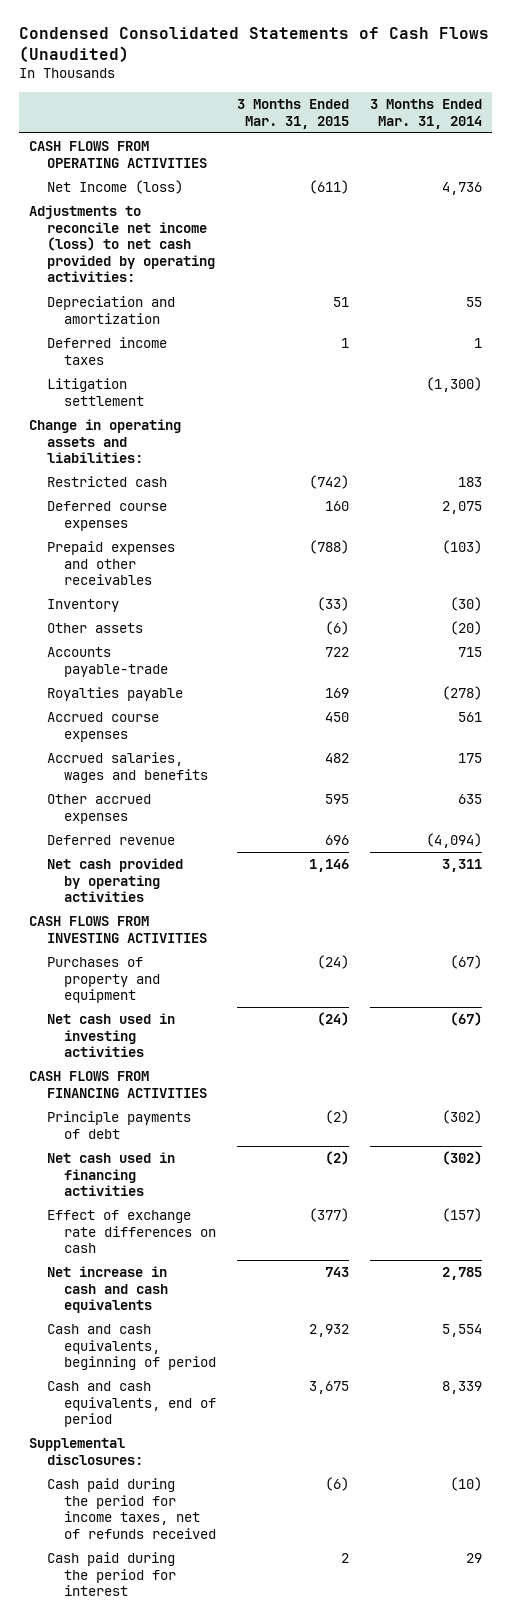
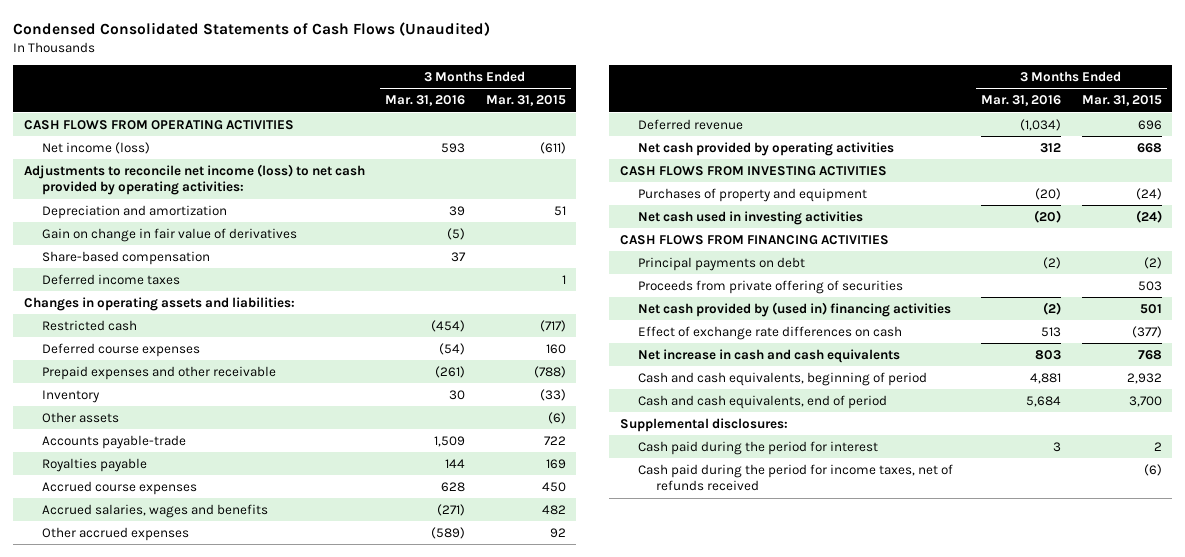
[370,98,483,129] 3 Months Ended Mar. 31, 2014 -> none
none -> [385,95,466,107] Mar. 31, 2016
[46,180,183,195] Net Income (loss) -> [41,141,150,154] Net income (loss)
none -> [41,227,297,242] Gain on change in fair value of derivatives
none -> [41,250,210,265] Share-based compensation
[46,378,145,406] Litigation settlement -> none
[29,419,182,464] Change in operating assets and liabilities: -> [23,296,295,311] Changes in operating assets and liabilities:
[309,475,350,490] (742) -> [539,319,566,332] (717)
[46,541,175,586] Prepaid expenses and other receivables -> [41,365,276,380] Prepaid expenses and other receivable
[325,794,350,805] 595 -> [549,527,566,538] 92
[309,859,350,873] 1,146 -> [1136,142,1162,153] 668
[46,1111,191,1139] Principle payments of debt -> [637,256,805,271] Principal payments on debt
none -> [637,279,903,294] Proceeds from private offering of securities
[46,1152,175,1197] Net cash used in financing activities -> [637,301,951,317] Net cash provided by (used in) financing activities
[325,1151,350,1166] (2) -> [1139,303,1162,314] 501
[325,1267,350,1278] 743 -> [1137,349,1162,360] 768
[309,1381,350,1395] 3,675 -> [1128,395,1162,407] 3,700
[46,1478,217,1539] Cash paid during the period for income taxes, net of refunds received -> [637,463,953,492] Cash paid during the period for income taxes, net of refunds received

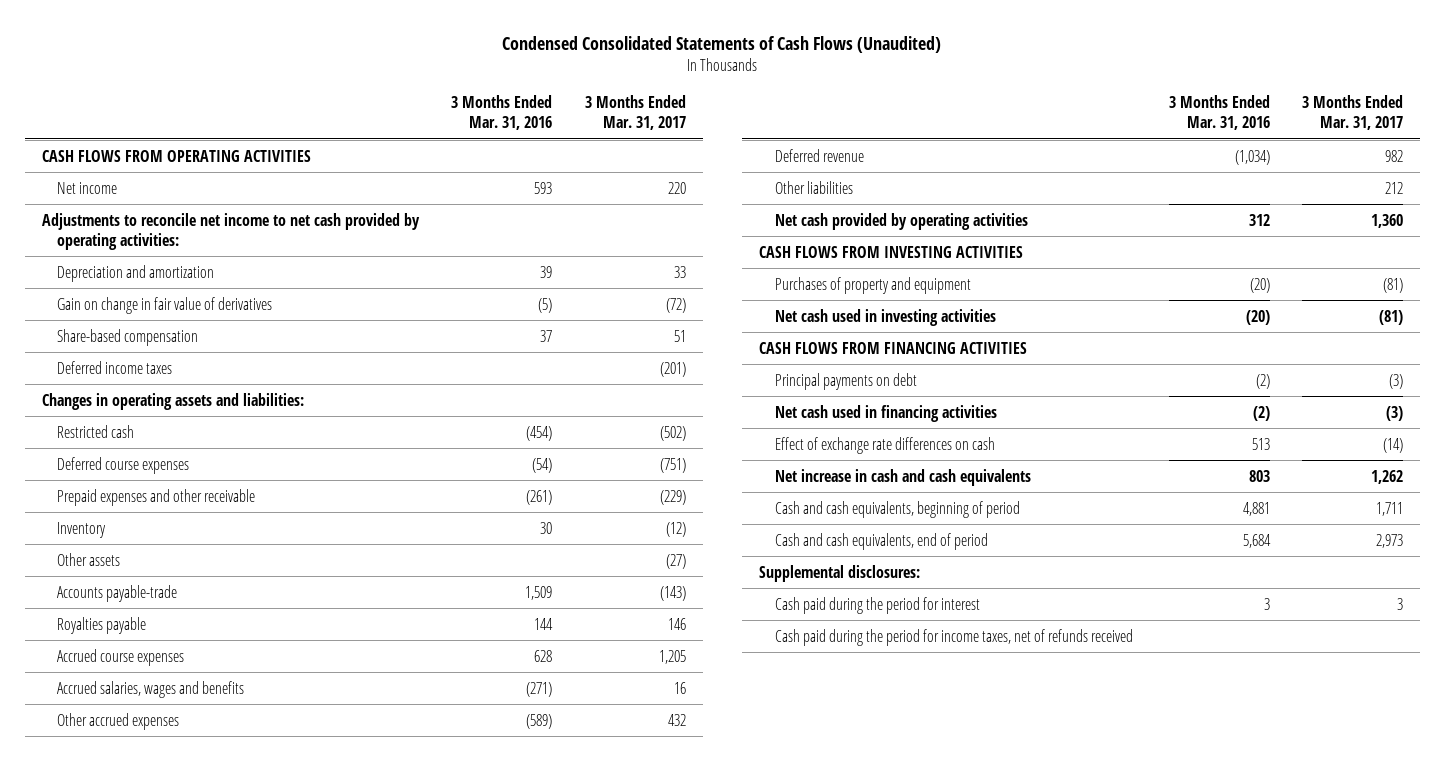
[485,95,566,107] Mar. 31, 2015 -> none
none -> [585,95,687,131] 3 Months Ended Mar. 31, 2017
[41,141,150,154] Net income (loss) -> [57,181,118,194] Net income
[23,163,365,196] Adjustments to reconcile net income (loss) to net cash provided by operating activities: -> [41,212,420,250] Adjustments to reconcile net income to net cash provided by operating activities:
none -> [774,180,853,194] Other liabilities
[637,279,903,294] Proceeds from private offering of securities -> none
[637,301,951,317] Net cash provided by (used in) financing activities -> [774,404,997,422] Net cash used in financing activities

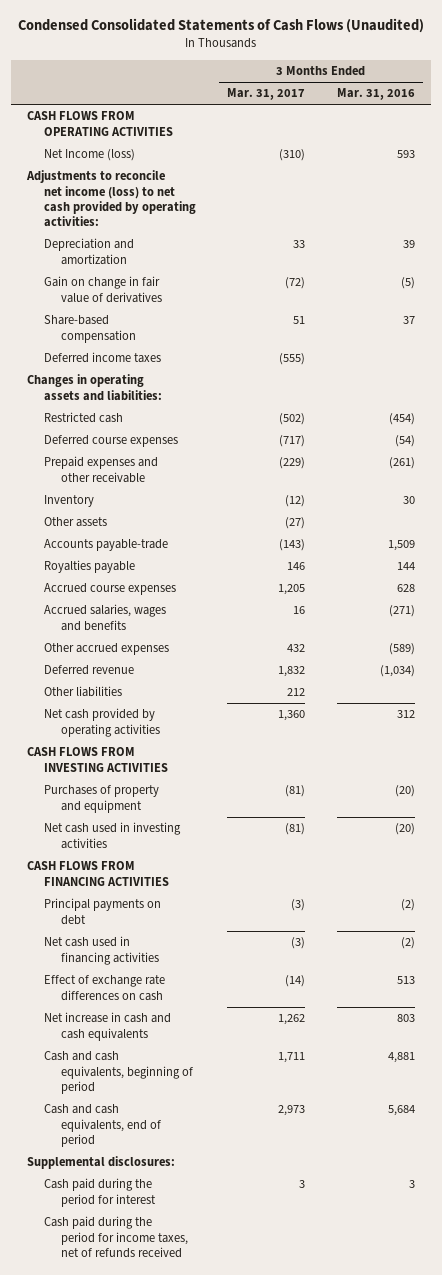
[57,181,118,194] Net income -> [43,149,135,162] Net Income (loss)
[668,181,687,194] 220 -> [279,149,306,162] (310)
[41,212,420,250] Adjustments to reconcile net income to net cash provided by operating activities: -> [25,170,196,227] Adjustments to reconcile net income (loss) to net cash provided by operating activities:
[660,361,687,377] (201) -> [279,353,306,366] (555)
[660,457,687,473] (751) -> [279,435,306,448] (717)
[1385,149,1404,162] 982 -> [278,666,306,678] 1,832

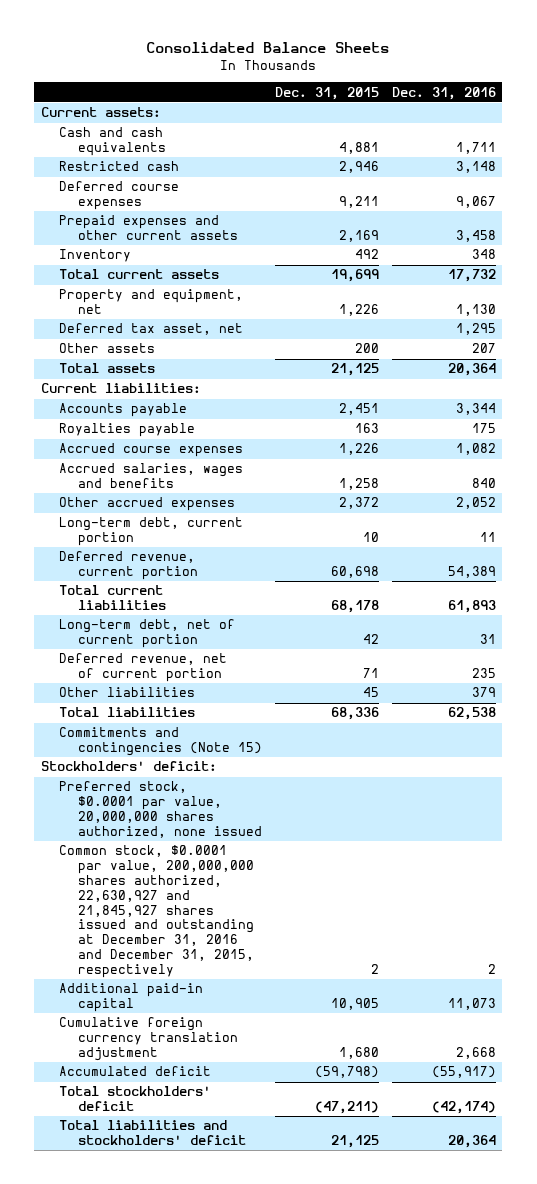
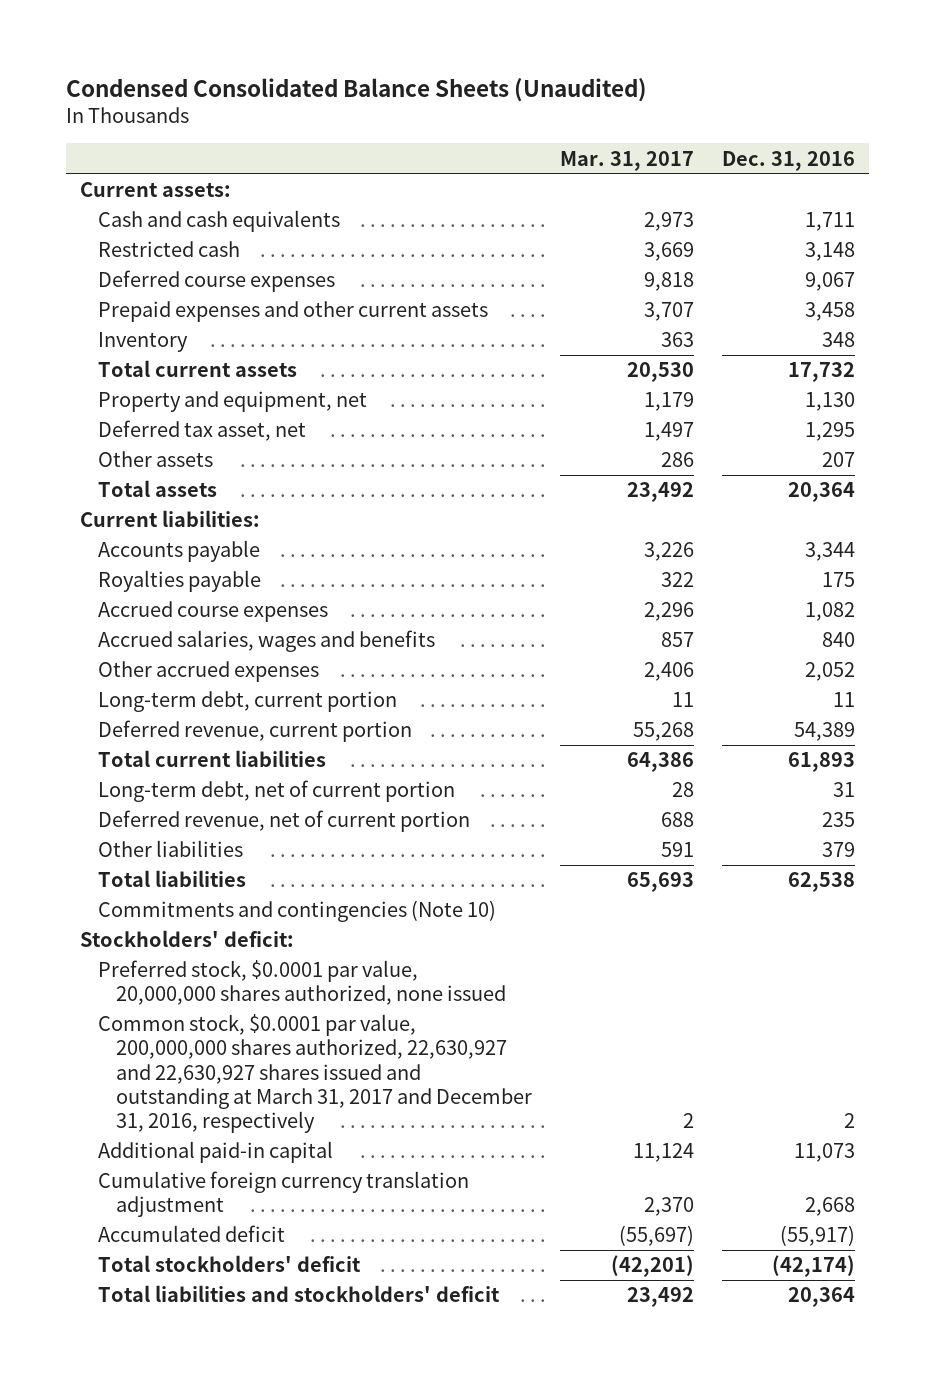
[146,42,390,54] Consolidated Balance Sheets -> [66,77,648,102] Condensed Consolidated Balance Sheets (Unaudited)
[275,86,380,100] Dec. 31, 2015 -> none
none -> [560,150,695,171] Mar. 31, 2017
[59,727,263,757] Commitments and contingencies (Note 15) -> [98,900,497,923] Commitments and contingencies (Note 10)
[59,845,255,978] Common stock, $0.0001 par value, 200,000,000 shares authorized, 22,630,927 and 21,845,927 shares issued and outstanding at December 31, 2016 and December 31, 2015, respectively -> [98,1014,533,1133] Common stock, $0.0001 par value, 200,000,000 shares authorized, 22,630,927 and 22,630,927 shares issued and outstanding at March 31, 2017 and December 31, 2016, respectively

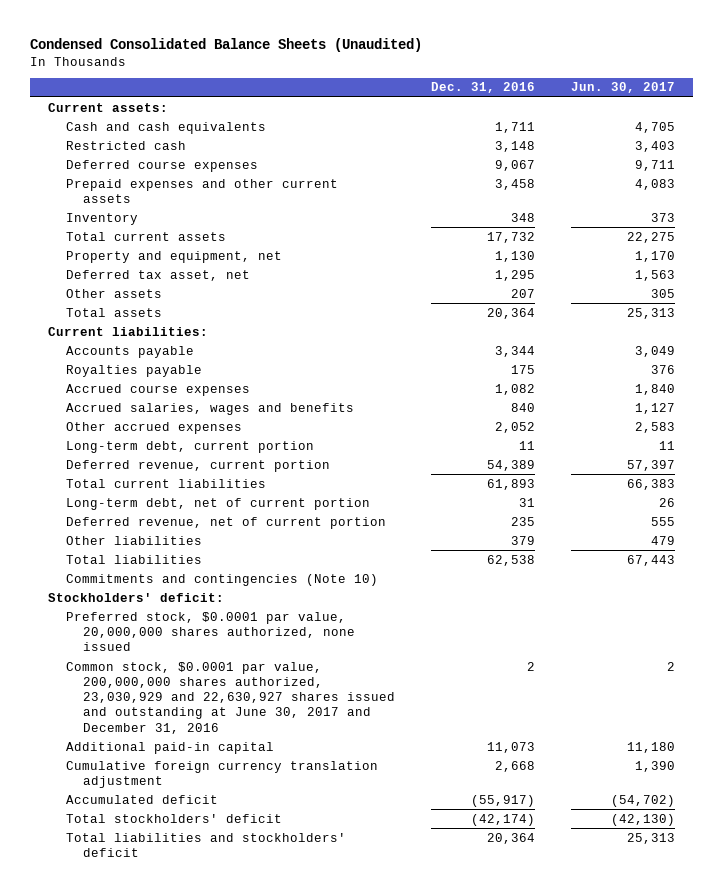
[560,150,695,171] Mar. 31, 2017 -> none
none -> [570,82,675,94] Jun. 30, 2017
[98,1014,533,1133] Common stock, $0.0001 par value, 200,000,000 shares authorized, 22,630,927 and 22,630,927 shares issued and outstanding at March 31, 2017 and December 31, 2016, respectively -> [65,661,396,734] Common stock, $0.0001 par value, 200,000,000 shares authorized, 23,030,929 and 22,630,927 shares issued and outstanding at June 30, 2017 and December 31, 2016

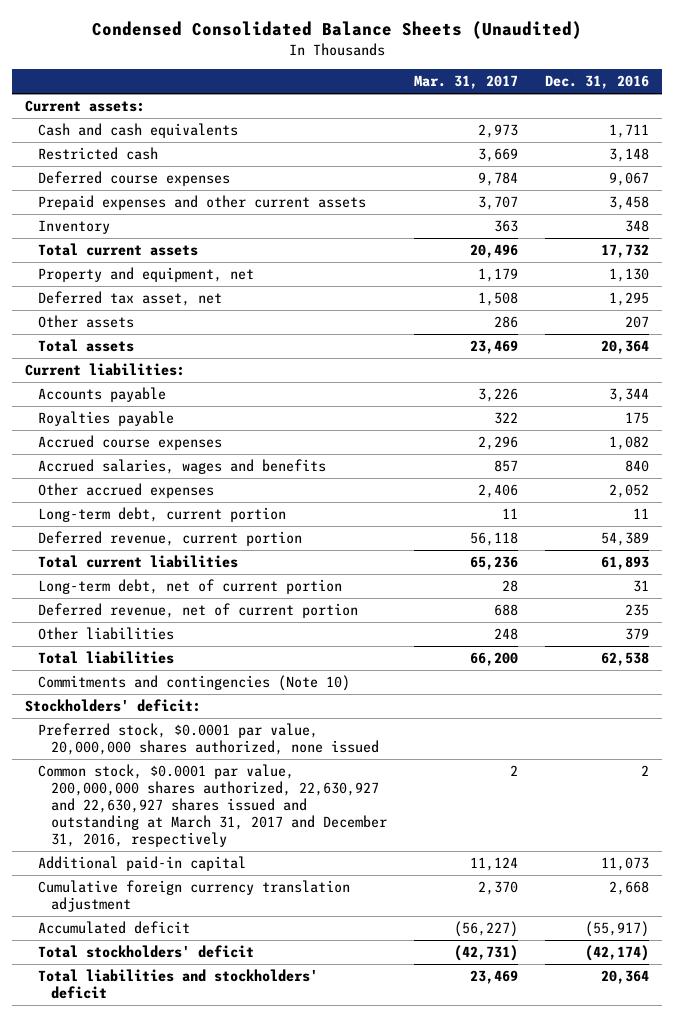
[570,82,675,94] Jun. 30, 2017 -> none
none -> [414,75,519,90] Mar. 31, 2017
[65,661,396,734] Common stock, $0.0001 par value, 200,000,000 shares authorized, 23,030,929 and 22,630,927 shares issued and outstanding at June 30, 2017 and December 31, 2016 -> [38,764,388,848] Common stock, $0.0001 par value, 200,000,000 shares authorized, 22,630,927 and 22,630,927 shares issued and outstanding at March 31, 2017 and December 31, 2016, respectively

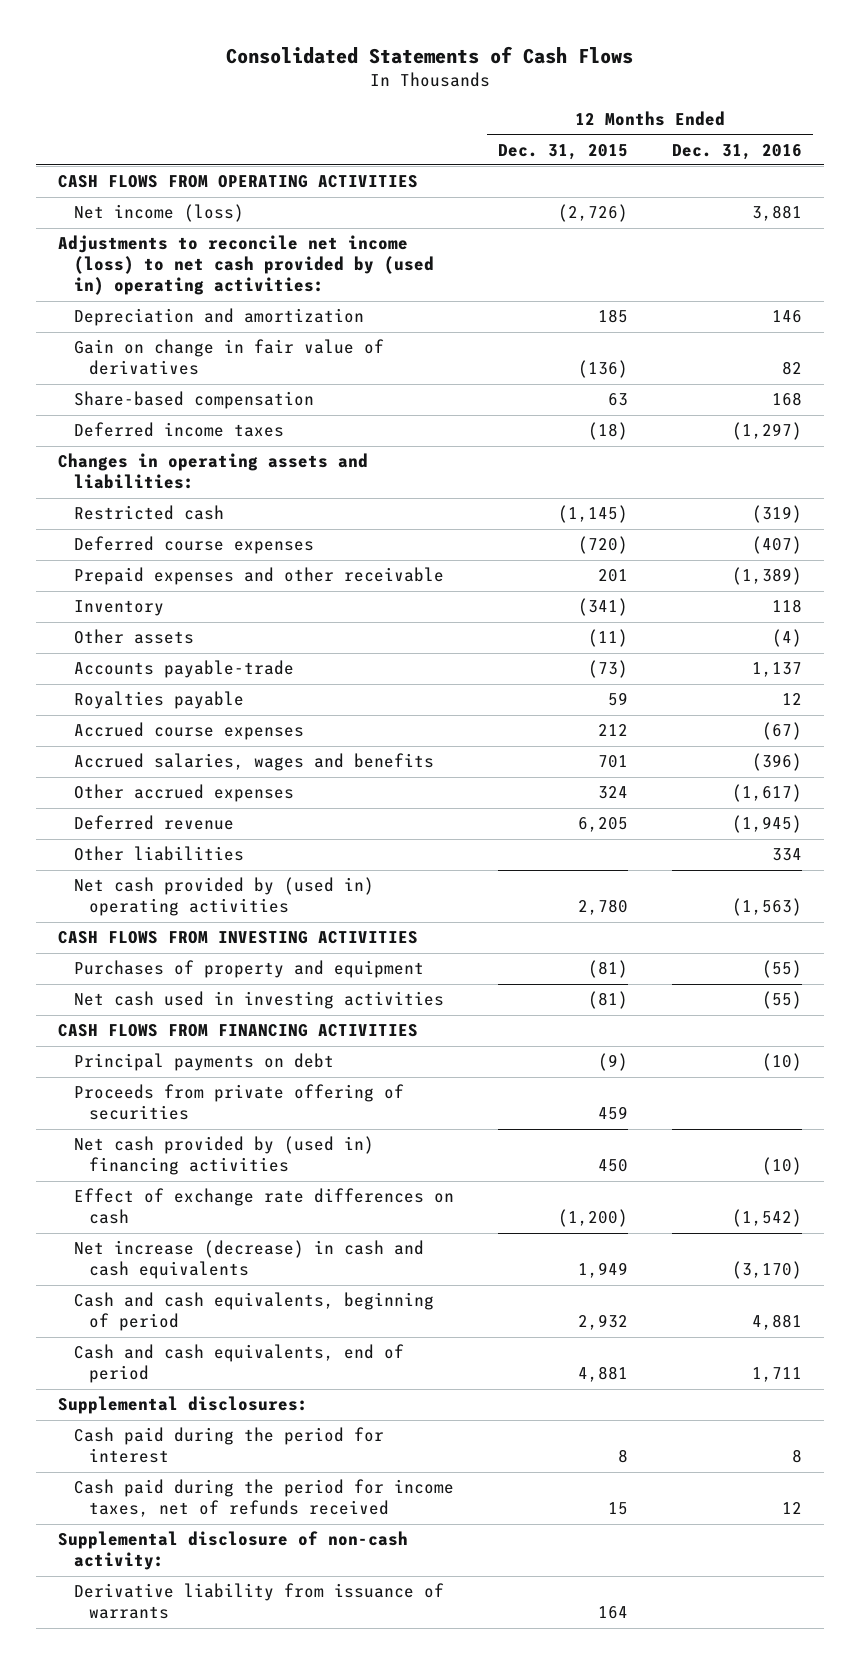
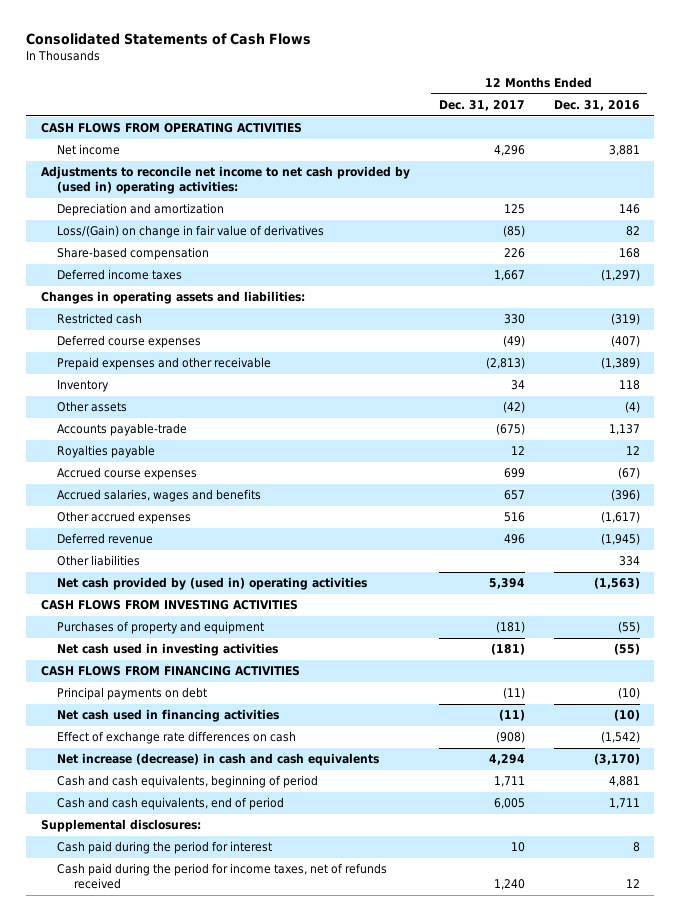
[497,143,628,160] Dec. 31, 2015 -> none
none -> [438,100,525,112] Dec. 31, 2017
[73,204,244,223] Net income (loss) -> [57,144,121,156] Net income
[58,235,434,296] Adjustments to reconcile net income (loss) to net cash provided by (used in) operating activities: -> [40,166,410,194] Adjustments to reconcile net income to net cash provided by (used in) operating activities:
[73,339,384,376] Gain on change in fair value of derivatives -> [57,225,325,239] Loss/(Gain) on change in fair value of derivatives
[73,1084,404,1121] Proceeds from private offering of securities -> none
[73,1136,374,1176] Net cash provided by (used in) financing activities -> [57,709,280,723] Net cash used in financing activities
[58,1531,409,1571] Supplemental disclosure of non-cash activity: -> none
[73,1583,444,1620] Derivative liability from issuance of warrants -> none

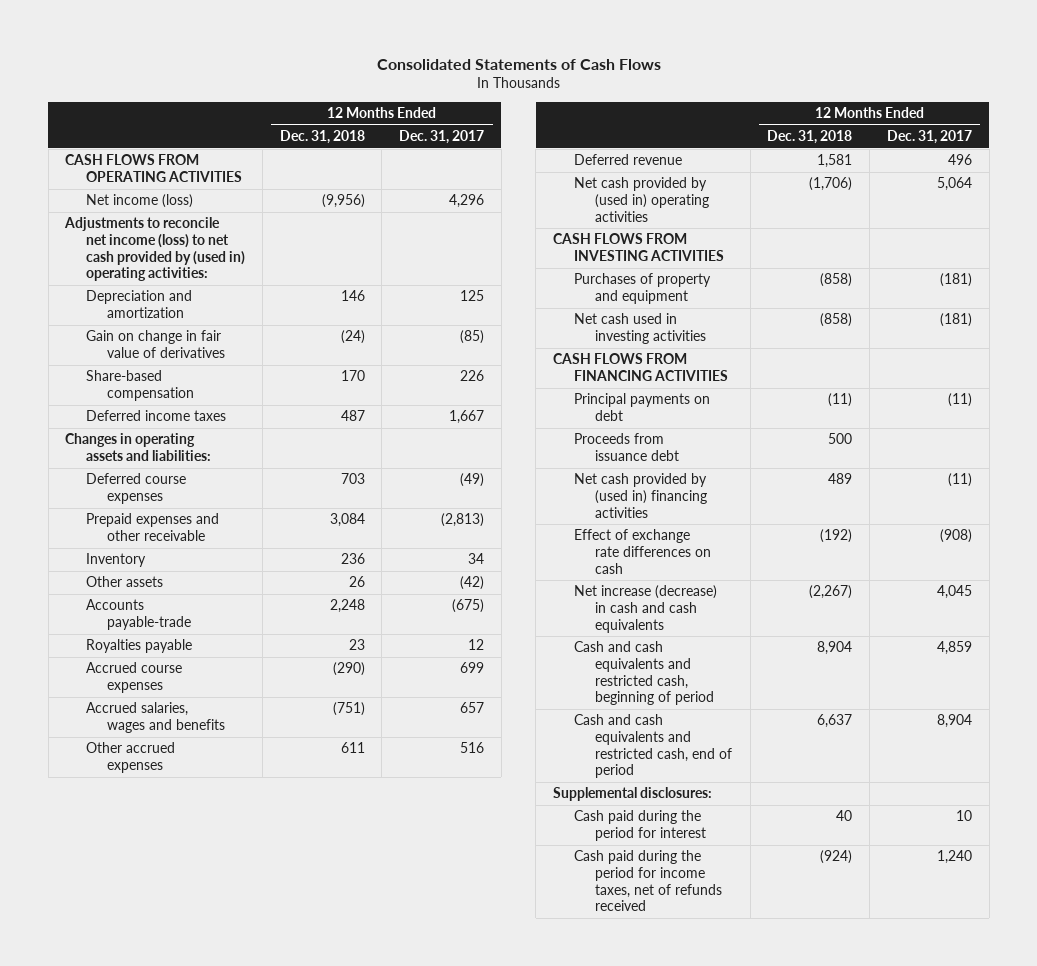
[553,100,640,112] Dec. 31, 2016 -> none
none -> [279,130,365,145] Dec. 31, 2018
[57,144,121,156] Net income -> [86,194,194,209] Net income (loss)
[40,166,410,194] Adjustments to reconcile net income to net cash provided by (used in) operating activities: -> [64,217,246,282] Adjustments to reconcile net income (loss) to net cash provided by (used in) operating activities:
[57,225,325,239] Loss/(Gain) on change in fair value of derivatives -> [86,330,225,359] Gain on change in fair value of derivatives
[57,313,143,325] Restricted cash -> none
[57,555,141,567] Other liabilities -> none
[488,578,525,590] 5,394 -> [936,177,972,192] 5,064
none -> [573,433,679,462] Proceeds from issuance debt
[57,709,280,723] Net cash used in financing activities -> [573,473,707,518] Net cash provided by (used in) financing activities
[488,754,525,766] 4,294 -> [936,585,972,600] 4,045
[57,775,319,789] Cash and cash equivalents, beginning of period -> [573,641,714,706] Cash and cash equivalents and restricted cash, beginning of period
[493,776,525,788] 1,711 -> [936,641,972,656] 4,859
[57,797,285,811] Cash and cash equivalents, end of period -> [573,714,732,779] Cash and cash equivalents and restricted cash, end of period
[493,798,525,810] 6,005 -> [936,714,972,729] 8,904

